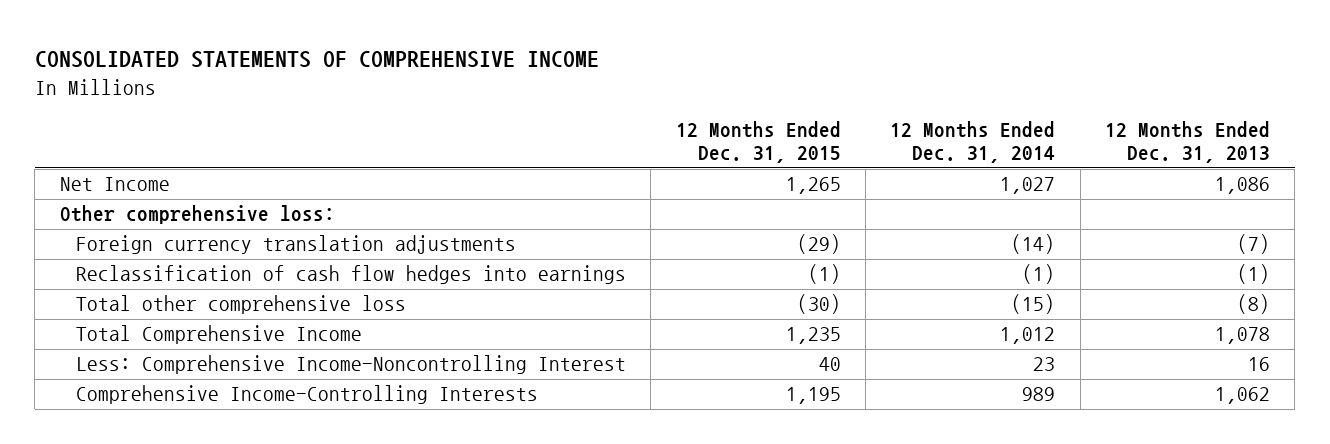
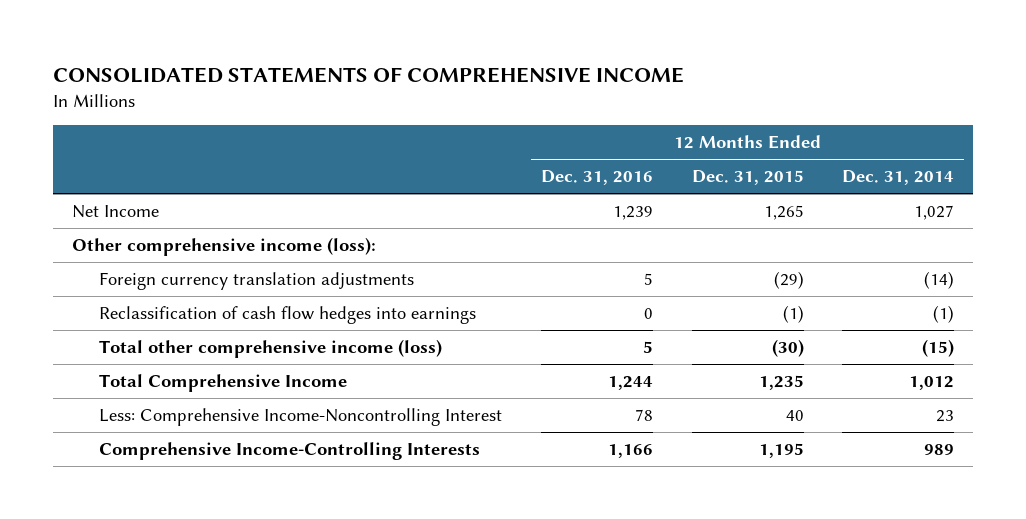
[1104,120,1270,164] 12 Months Ended Dec. 31, 2013 -> none
none -> [541,170,654,186] Dec. 31, 2016
[59,205,335,225] Other comprehensive loss: -> [72,236,377,256] Other comprehensive income (loss):
[75,295,406,315] Total other comprehensive loss -> [99,338,443,358] Total other comprehensive income (loss)

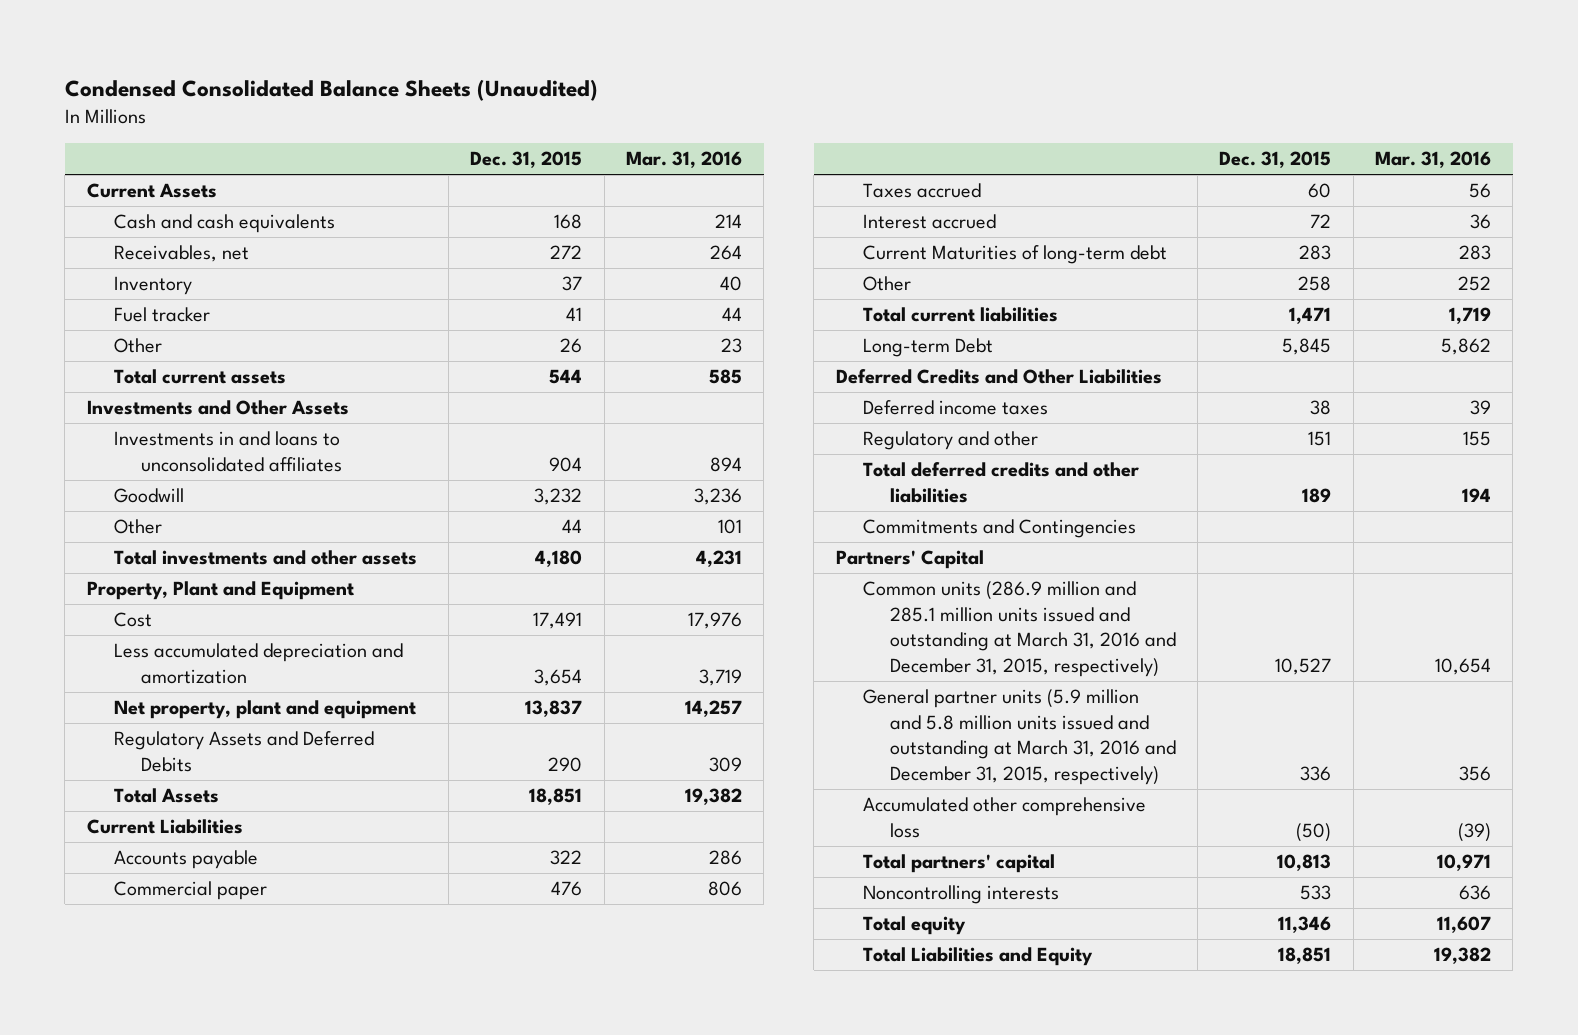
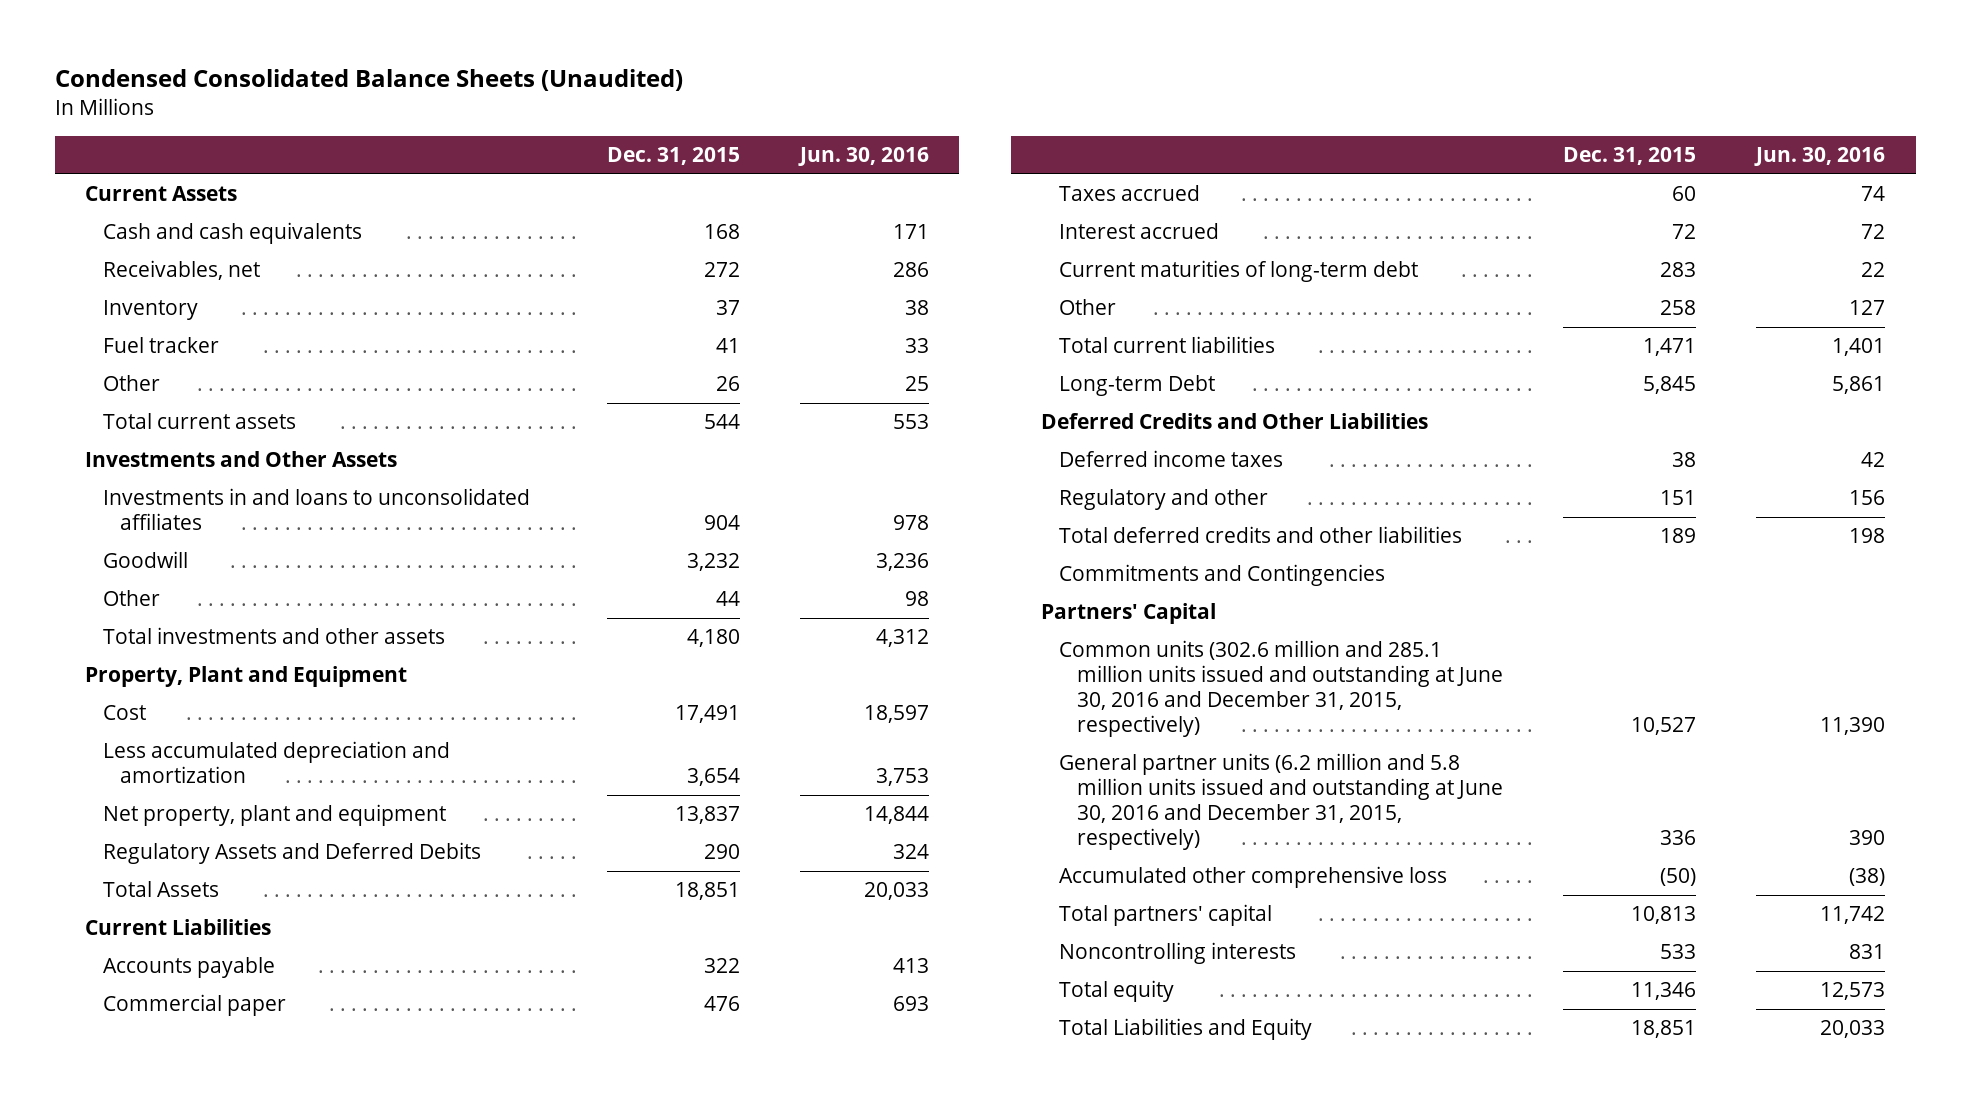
[626,151,743,169] Mar. 31, 2016 -> none
none -> [798,147,930,167] Jun. 30, 2016
[862,245,1167,265] Current Maturities of long-term debt -> [1058,260,1418,283] Current maturities of long-term debt
[862,581,1176,677] Common units (286.9 million and 285.1 million units issued and outstanding at March 31, 2016 and December 31, 2015, respectively) -> [1058,640,1503,738] Common units (302.6 million and 285.1 million units issued and outstanding at June 30, 2016 and December 31, 2015, respectively)
[862,689,1176,785] General partner units (5.9 million and 5.8 million units issued and outstanding at March 31, 2016 and December 31, 2015, respectively) -> [1058,753,1503,851] General partner units (6.2 million and 5.8 million units issued and outstanding at June 30, 2016 and December 31, 2015, respectively)

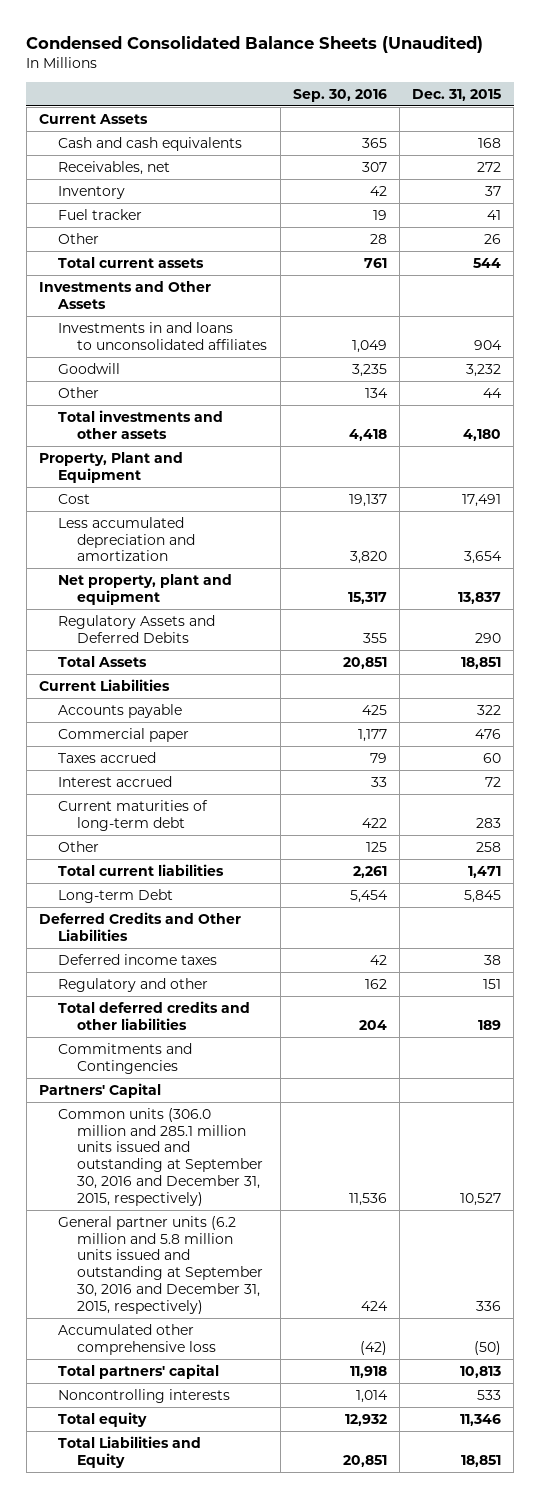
[798,147,930,167] Jun. 30, 2016 -> none
none -> [292,88,387,102] Sep. 30, 2016
[1058,640,1503,738] Common units (302.6 million and 285.1 million units issued and outstanding at June 30, 2016 and December 31, 2015, respectively) -> [58,1107,264,1206] Common units (306.0 million and 285.1 million units issued and outstanding at September 30, 2016 and December 31, 2015, respectively)
[1058,753,1503,851] General partner units (6.2 million and 5.8 million units issued and outstanding at June 30, 2016 and December 31, 2015, respectively) -> [58,1215,264,1314] General partner units (6.2 million and 5.8 million units issued and outstanding at September 30, 2016 and December 31, 2015, respectively)

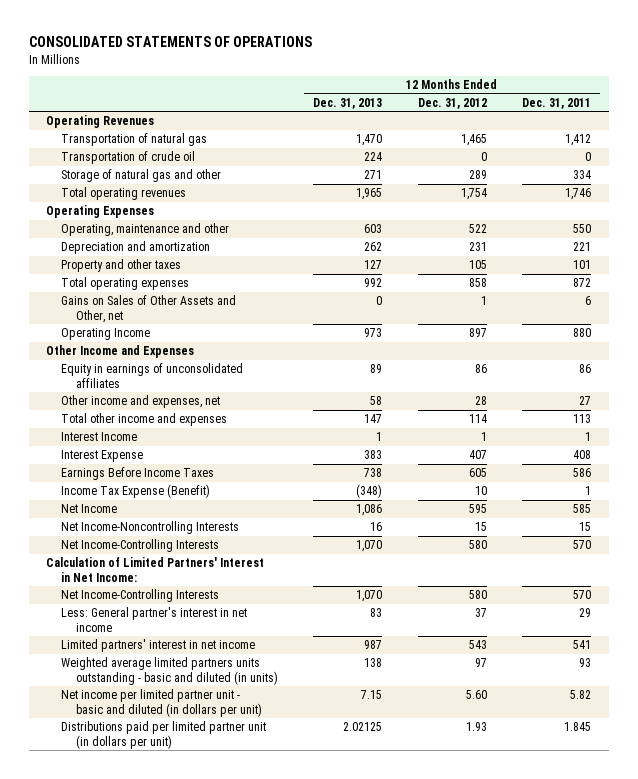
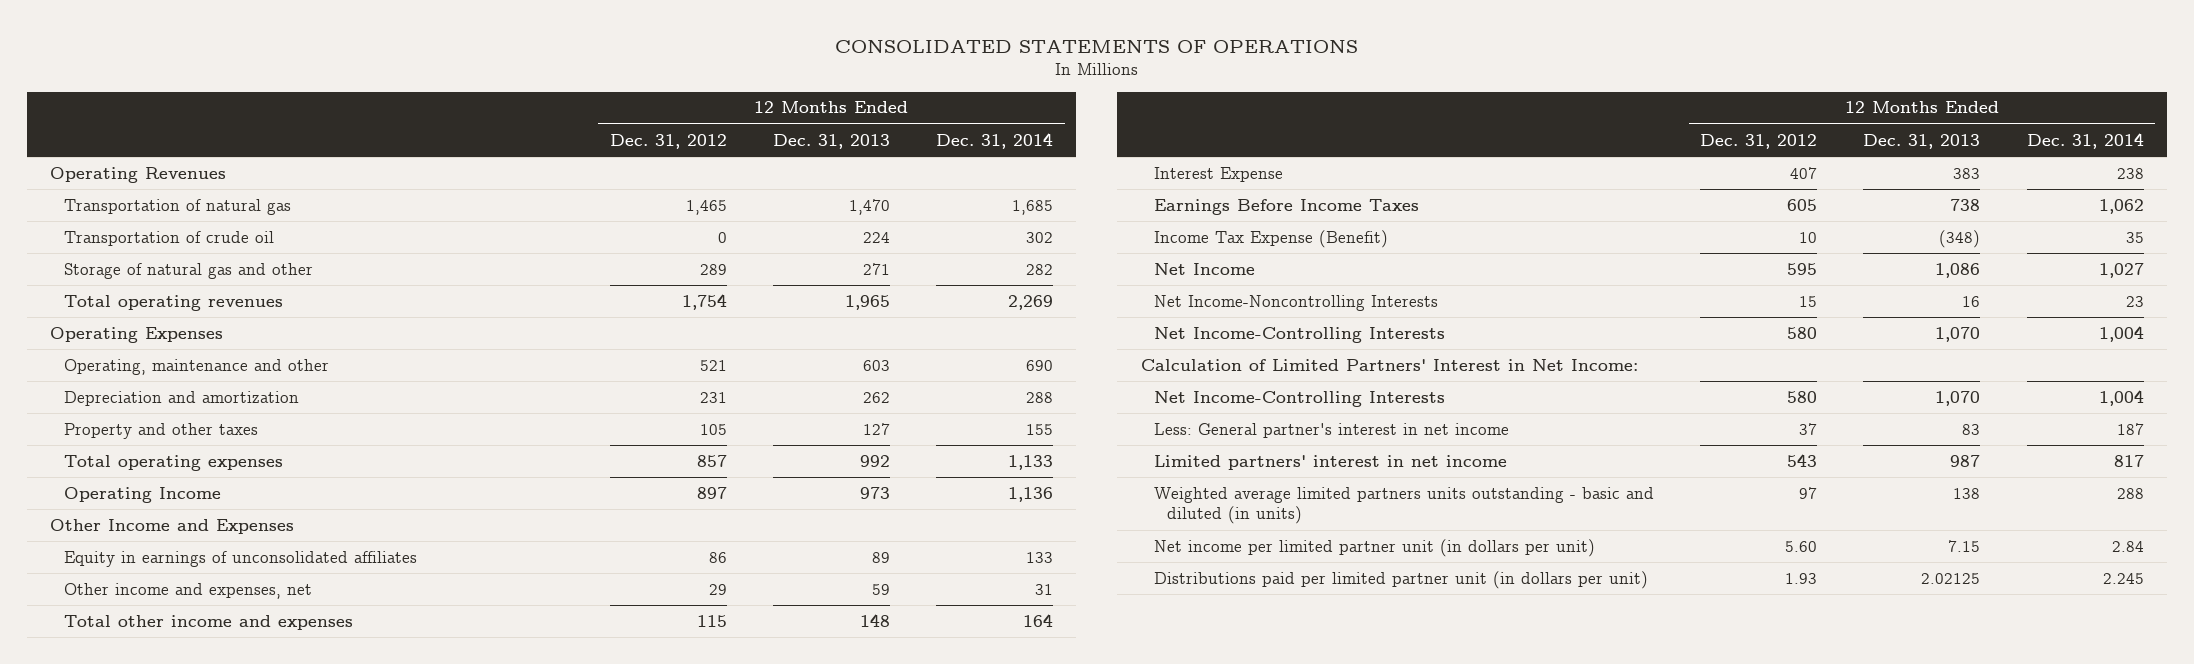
[522,97,592,109] Dec. 31, 2011 -> none
none -> [936,132,1054,149] Dec. 31, 2014
[468,224,487,234] 522 -> [699,359,727,371] 521
[61,295,237,323] Gains on Sales of Other Assets and Other, net -> none
[468,278,487,288] 858 -> [696,454,727,467] 857
[61,432,138,442] Interest Income -> none
[370,396,383,406] 58 -> [871,583,890,595] 59
[474,396,487,406] 28 -> [708,583,727,595] 29
[364,414,383,424] 147 -> [859,613,890,627] 148
[468,414,487,424] 114 -> [696,614,727,627] 115
[61,689,262,717] Net income per limited partner unit - basic and diluted (in dollars per unit) -> [1154,538,1596,557] Net income per limited partner unit (in dollars per unit)

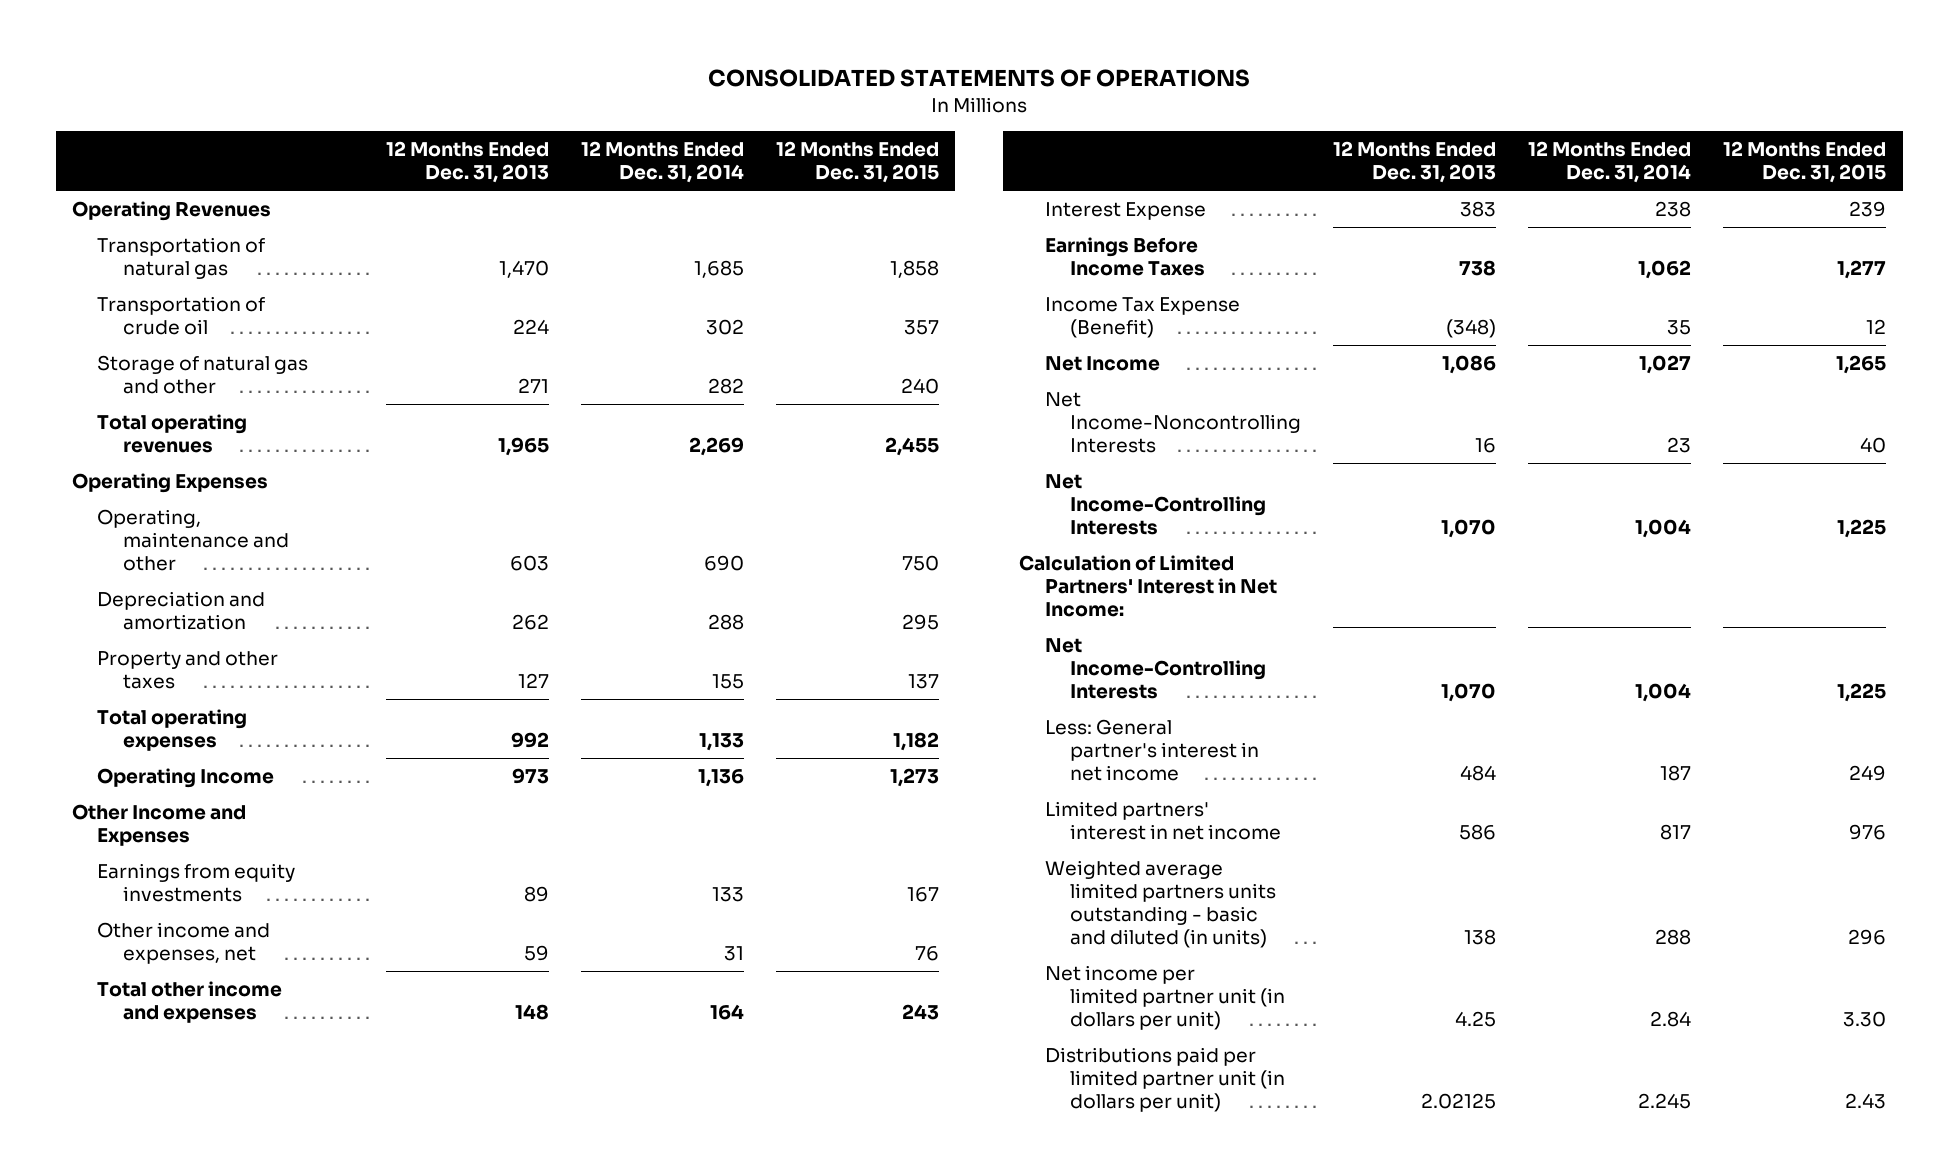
[609,133,727,149] Dec. 31, 2012 -> none
none -> [776,141,940,183] 12 Months Ended Dec. 31, 2015
[63,550,417,567] Equity in earnings of unconsolidated affiliates -> [97,863,296,903] Earnings from equity investments
[1962,423,1981,435] 83 -> [1459,764,1496,781] 484
[1950,454,1981,467] 987 -> [1458,824,1496,841] 586
[1948,539,1981,552] 7.15 -> [1454,1010,1496,1027] 4.25

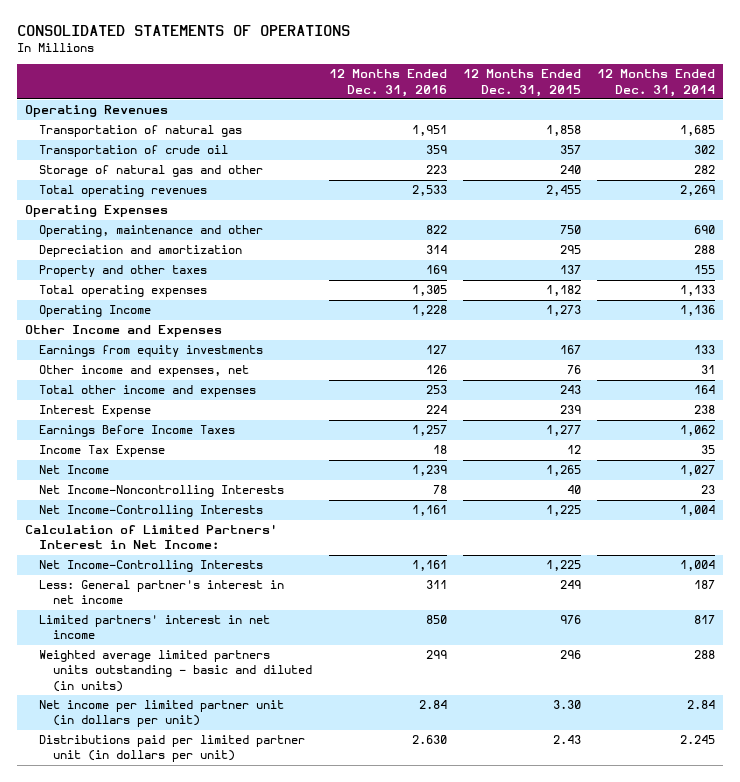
[385,141,549,183] 12 Months Ended Dec. 31, 2013 -> none
none -> [328,69,447,97] 12 Months Ended Dec. 31, 2016
[1044,297,1240,339] Income Tax Expense (Benefit) -> [39,445,166,458] Income Tax Expense

